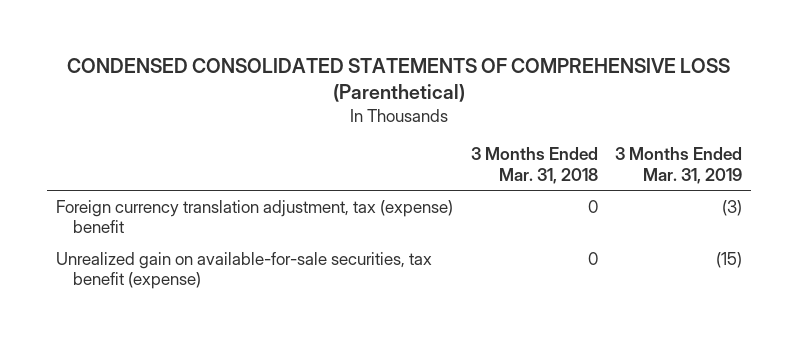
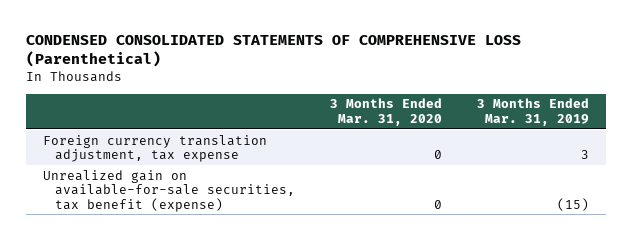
[470,147,598,184] 3 Months Ended Mar. 31, 2018 -> none
none -> [329,98,442,126] 3 Months Ended Mar. 31, 2020
[55,200,453,234] Foreign currency translation adjustment, tax (expense) benefit -> [43,134,268,163] Foreign currency translation adjustment, tax expense
[722,200,743,217] (3) -> [580,150,589,160] 3

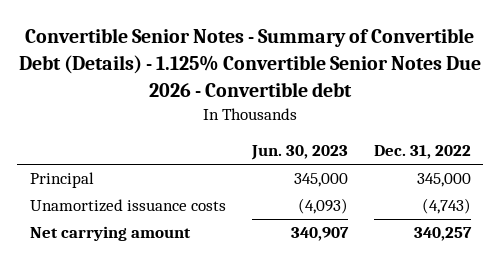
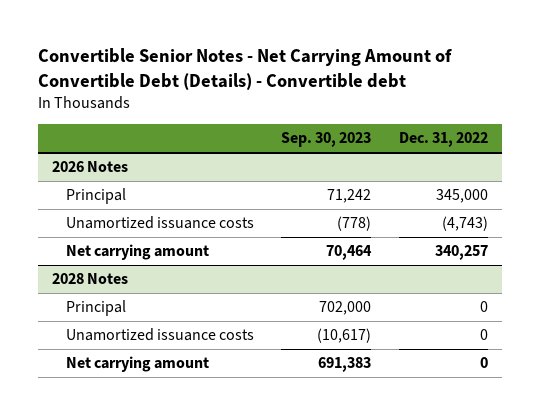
[19,28,482,97] Convertible Senior Notes - Summary of Convertible Debt (Details) - 1.125% Convertible Senior Notes Due 2026 - Convertible debt -> [37,48,452,90] Convertible Senior Notes - Net Carrying Amount of Convertible Debt (Details) - Convertible debt
[250,145,348,161] Jun. 30, 2023 -> none
none -> [281,132,372,148] Sep. 30, 2023
none -> [51,161,128,173] 2026 Notes
none -> [51,273,128,285] 2028 Notes
none -> [65,300,126,317] Principal
none -> [65,328,254,342] Unamortized issuance costs
none -> [65,356,209,373] Net carrying amount

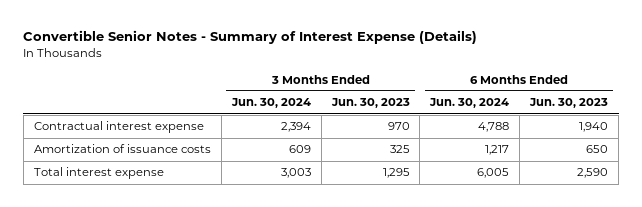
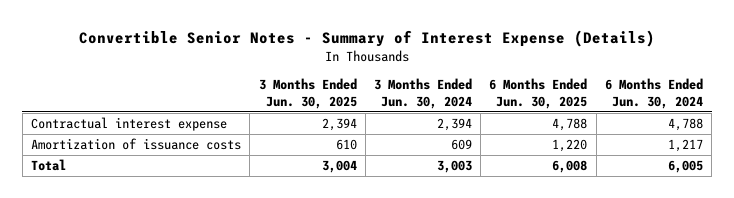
[330,98,410,109] Jun. 30, 2023 -> none
[529,98,609,109] Jun. 30, 2023 -> none
none -> [258,77,357,110] 3 Months Ended Jun. 30, 2025
none -> [489,77,588,110] 6 Months Ended Jun. 30, 2025
[33,167,164,180] Total interest expense -> [31,158,67,171] Total

